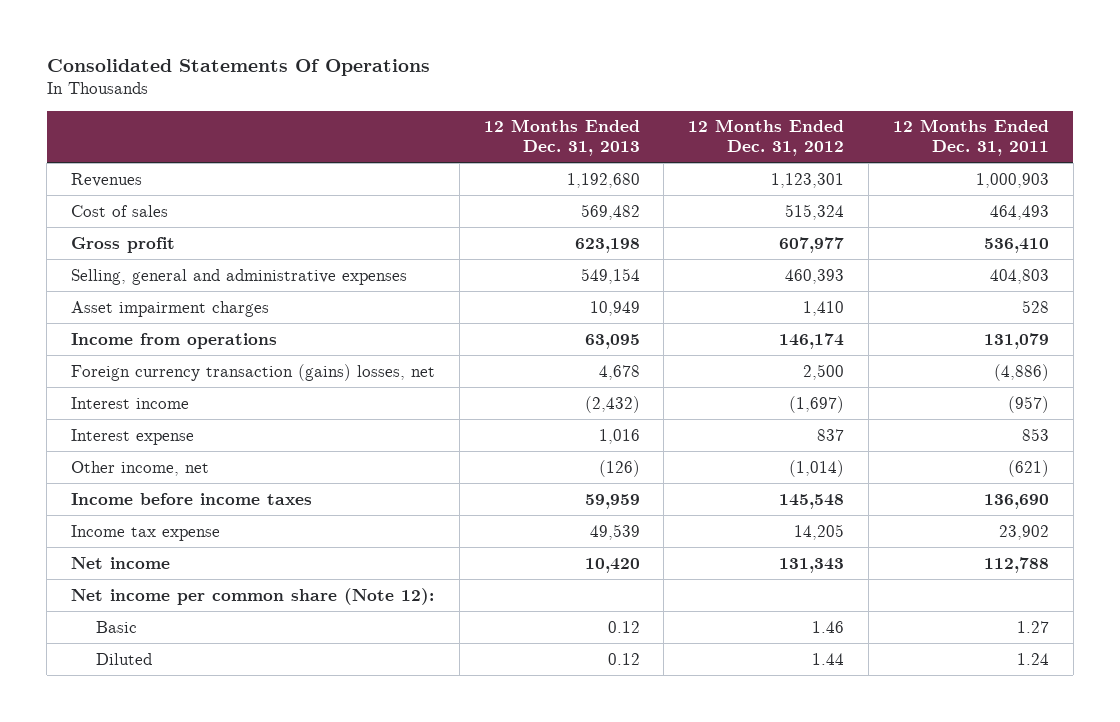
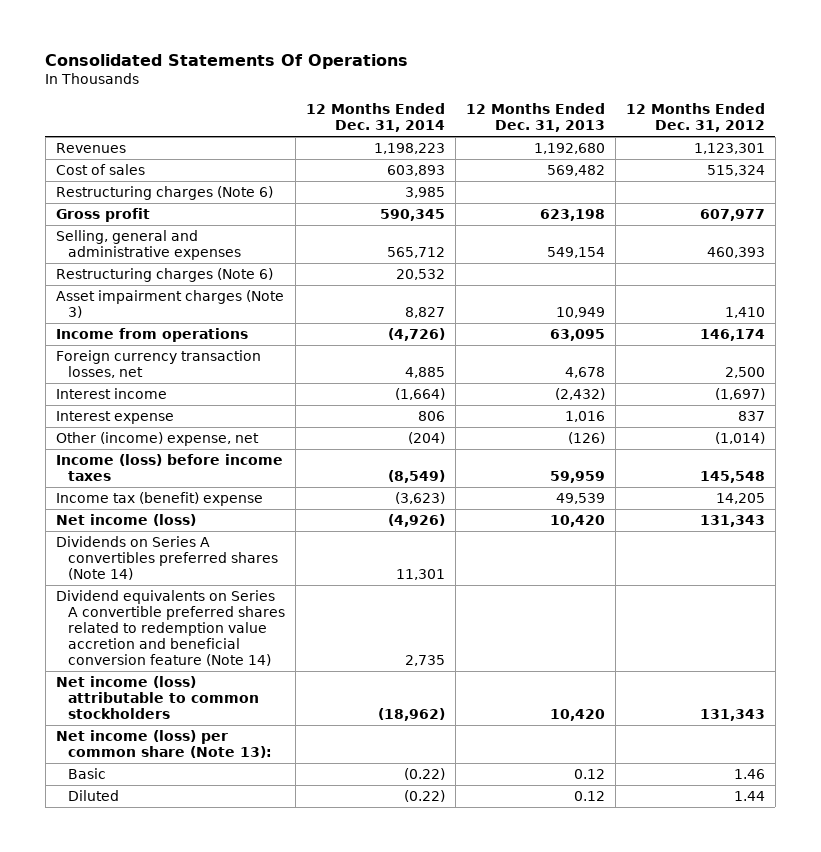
[892,119,1049,157] 12 Months Ended Dec. 31, 2011 -> none
none -> [305,103,445,133] 12 Months Ended Dec. 31, 2014
none -> [55,186,273,201] Restructuring charges (Note 6)
none -> [55,268,273,283] Restructuring charges (Note 6)
[70,300,269,317] Asset impairment charges -> [55,290,284,319] Asset impairment charges (Note 3)
[70,363,435,381] Foreign currency transaction (gains) losses, net -> [55,350,261,379] Foreign currency transaction losses, net
[70,460,209,476] Other income, net -> [55,432,259,447] Other (income) expense, net
[70,492,312,505] Income before income taxes -> [55,454,283,482] Income (loss) before income taxes
[70,524,220,541] Income tax expense -> [55,492,263,507] Income tax (benefit) expense
[70,556,170,569] Net income -> [55,514,196,527] Net income (loss)
none -> [55,536,278,581] Dividends on Series A convertibles preferred shares (Note 14)
none -> [55,590,285,667] Dividend equivalents on Series A convertible preferred shares related to redemption value accretion and beneficial conversion feature (Note 14)
none -> [55,676,259,720] Net income (loss) attributable to common stockholders
[70,587,434,605] Net income per common share (Note 12): -> [55,730,272,759] Net income (loss) per common share (Note 13):

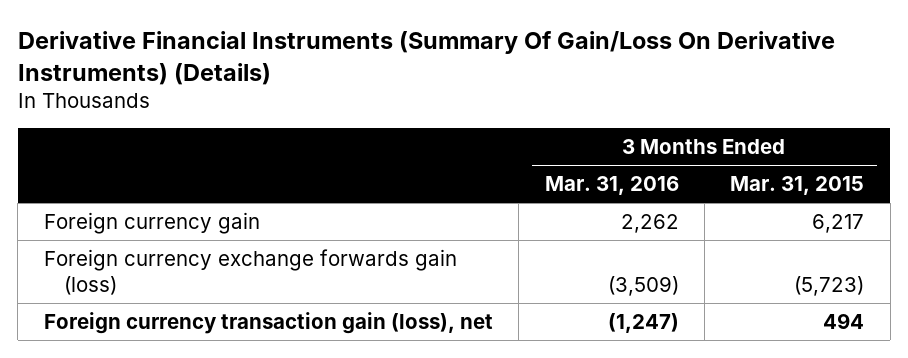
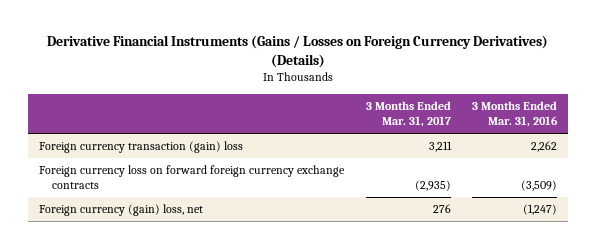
[17,31,835,85] Derivative Financial Instruments (Summary Of Gain/Loss On Derivative Instruments) (Details) -> [47,35,549,69] Derivative Financial Instruments (Gains / Losses on Foreign Currency Derivatives) (Details)
[730,176,865,196] Mar. 31, 2015 -> none
none -> [365,100,451,127] 3 Months Ended Mar. 31, 2017
[43,211,260,234] Foreign currency gain -> [38,141,243,154] Foreign currency transaction (gain) loss
[43,248,457,295] Foreign currency exchange forwards gain (loss) -> [38,165,345,190] Foreign currency loss on forward foreign currency exchange contracts
[43,311,493,334] Foreign currency transaction gain (loss), net -> [38,204,203,217] Foreign currency (gain) loss, net

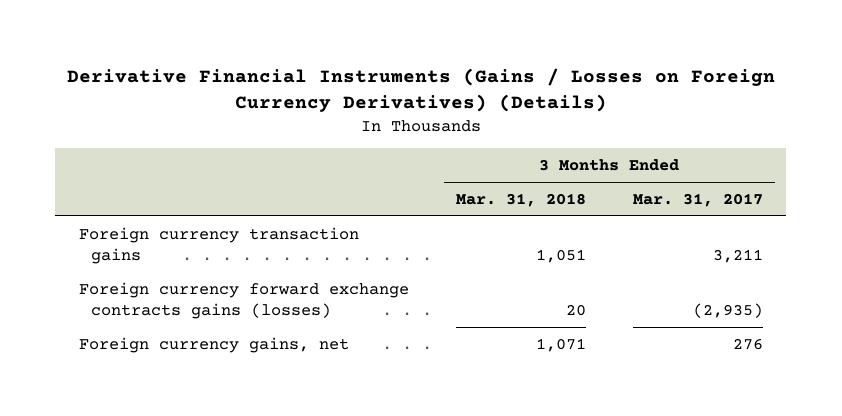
[472,100,559,127] 3 Months Ended Mar. 31, 2016 -> none
none -> [455,192,586,207] Mar. 31, 2018
[38,141,243,154] Foreign currency transaction (gain) loss -> [78,226,359,264] Foreign currency transaction gains
[38,165,345,190] Foreign currency loss on forward foreign currency exchange contracts -> [78,281,409,319] Foreign currency forward exchange contracts gains (losses)
[38,204,203,217] Foreign currency (gain) loss, net -> [78,336,349,353] Foreign currency gains, net

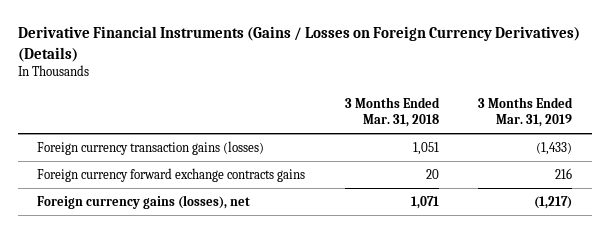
[632,192,763,207] Mar. 31, 2017 -> none
none -> [478,96,574,128] 3 Months Ended Mar. 31, 2019
[78,226,359,264] Foreign currency transaction gains -> [37,140,265,155] Foreign currency transaction gains (losses)
[78,281,409,319] Foreign currency forward exchange contracts gains (losses) -> [37,167,306,182] Foreign currency forward exchange contracts gains
[78,336,349,353] Foreign currency gains, net -> [37,194,251,209] Foreign currency gains (losses), net

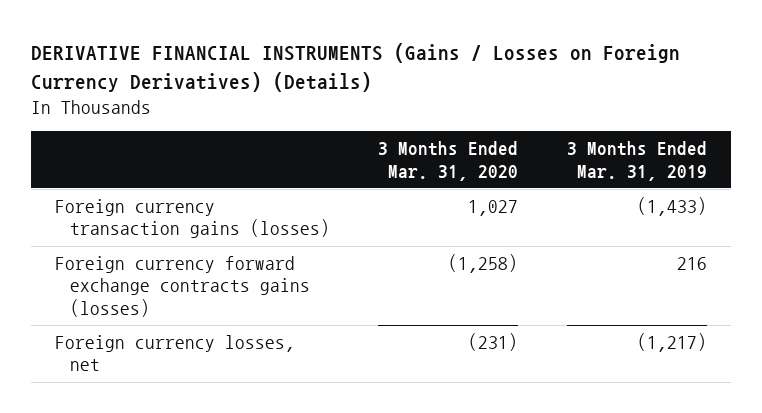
[17,26,580,62] Derivative Financial Instruments (Gains / Losses on Foreign Currency Derivatives) (Details) -> [30,43,680,92] DERIVATIVE FINANCIAL INSTRUMENTS (Gains / Losses on Foreign Currency Derivatives) (Details)
[344,96,440,128] 3 Months Ended Mar. 31, 2018 -> none
none -> [378,141,519,181] 3 Months Ended Mar. 31, 2020
[37,167,306,182] Foreign currency forward exchange contracts gains -> [55,255,310,317] Foreign currency forward exchange contracts gains (losses)
[37,194,251,209] Foreign currency gains (losses), net -> [55,334,296,372] Foreign currency losses, net

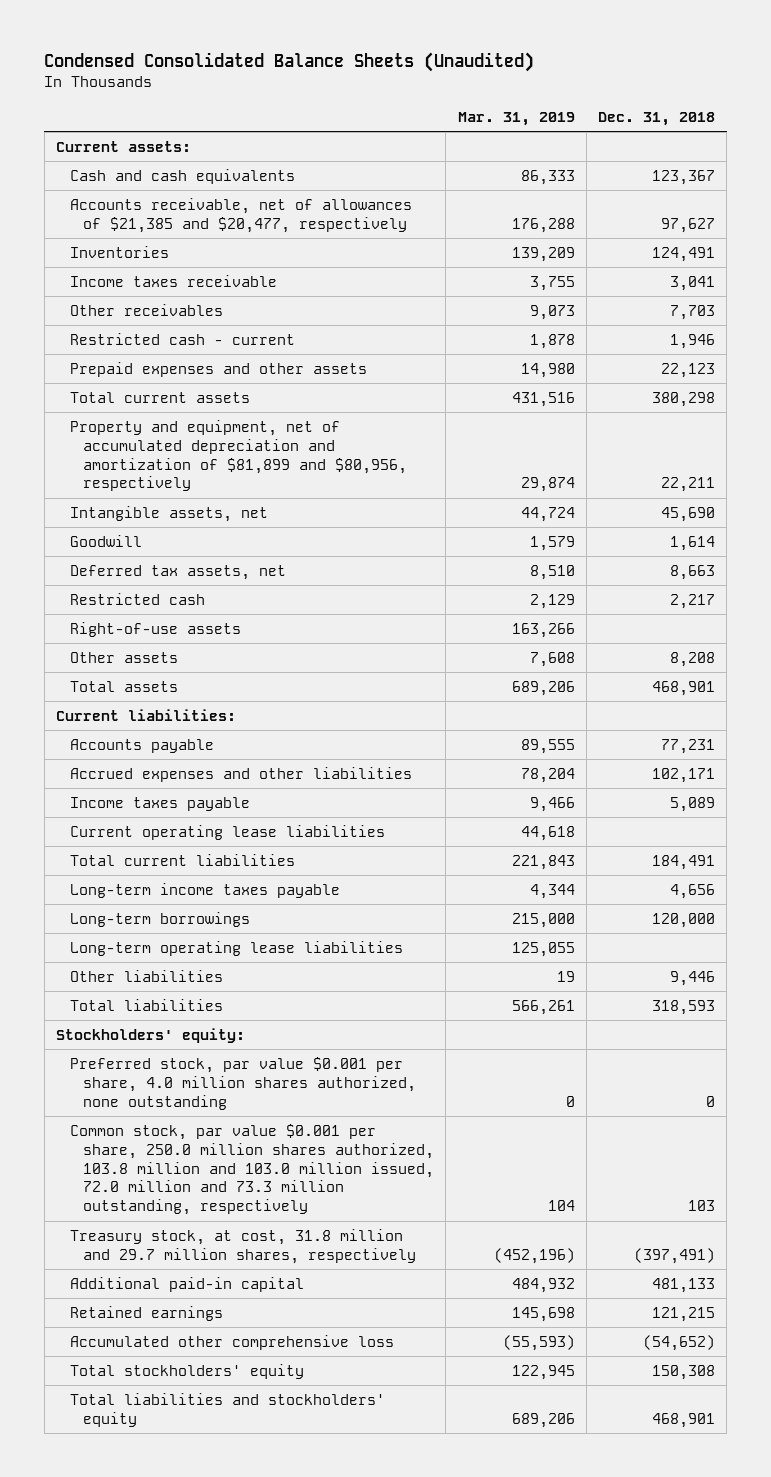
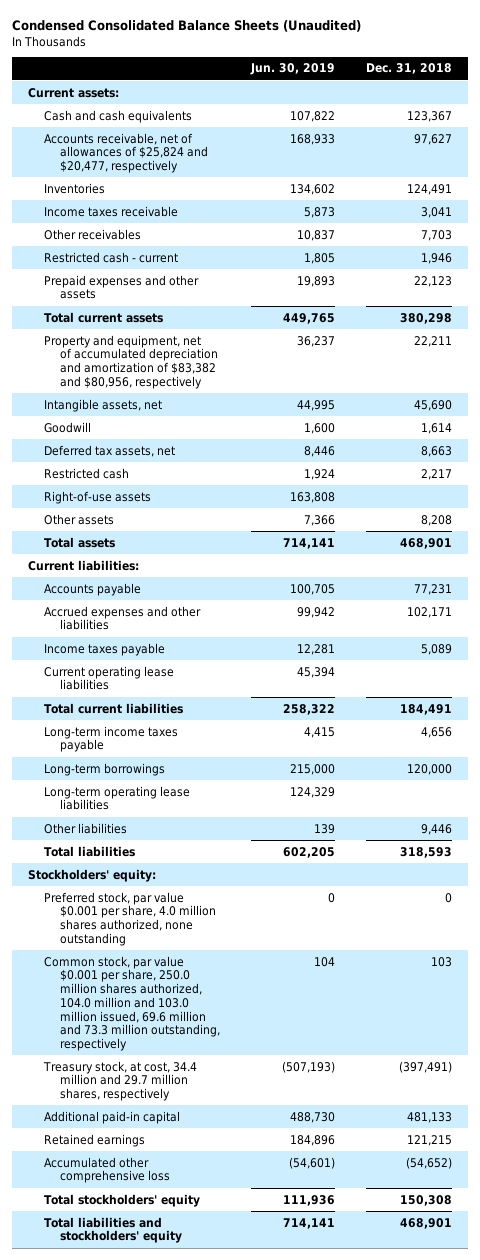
[457,111,575,126] Mar. 31, 2019 -> none
none -> [250,63,336,76] Jun. 30, 2019
[69,197,412,233] Accounts receivable, net of allowances of $21,385 and $20,477, respectively -> [43,132,208,174] Accounts receivable, net of allowances of $25,824 and $20,477, respectively
[69,419,408,492] Property and equipment, net of accumulated depreciation and amortization of $81,899 and $80,956, respectively -> [43,334,218,389] Property and equipment, net of accumulated depreciation and amortization of $83,382 and $80,956, respectively
[69,1123,435,1216] Common stock, par value $0.001 per share, 250.0 million shares authorized, 103.8 million and 103.0 million issued, 72.0 million and 73.3 million outstanding, respectively -> [43,955,220,1052] Common stock, par value $0.001 per share, 250.0 million shares authorized, 104.0 million and 103.0 million issued, 69.6 million and 73.3 million outstanding, respectively
[69,1228,417,1264] Treasury stock, at cost, 31.8 million and 29.7 million shares, respectively -> [42,1060,197,1102] Treasury stock, at cost, 34.4 million and 29.7 million shares, respectively

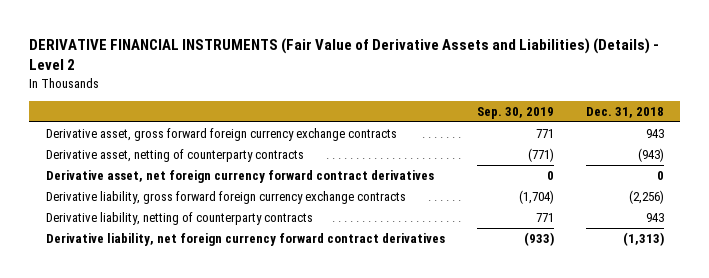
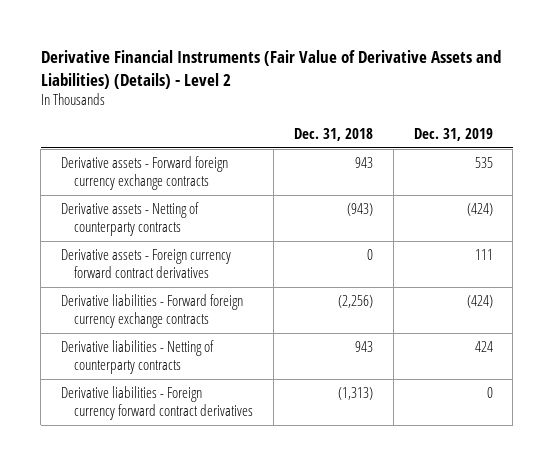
[29,37,660,71] DERIVATIVE FINANCIAL INSTRUMENTS (Fair Value of Derivative Assets and Liabilities) (Details) - Level 2 -> [40,50,501,89] Derivative Financial Instruments (Fair Value of Derivative Assets and Liabilities) (Details) - Level 2
[476,107,554,120] Sep. 30, 2019 -> none
none -> [413,127,493,141] Dec. 31, 2019
[45,128,397,142] Derivative asset, gross forward foreign currency exchange contracts -> [60,156,228,191] Derivative assets - Forward foreign currency exchange contracts
[45,149,304,163] Derivative asset, netting of counterparty contracts -> [60,202,199,237] Derivative assets - Netting of counterparty contracts
[45,170,434,184] Derivative asset, net foreign currency forward contract derivatives -> [60,249,231,279] Derivative assets - Foreign currency forward contract derivatives
[45,191,406,205] Derivative liability, gross forward foreign currency exchange contracts -> [60,294,243,329] Derivative liabilities - Forward foreign currency exchange contracts
[45,212,313,226] Derivative liability, netting of counterparty contracts -> [60,340,214,375] Derivative liabilities - Netting of counterparty contracts
[45,233,445,247] Derivative liability, net foreign currency forward contract derivatives -> [60,386,254,421] Derivative liabilities - Foreign currency forward contract derivatives

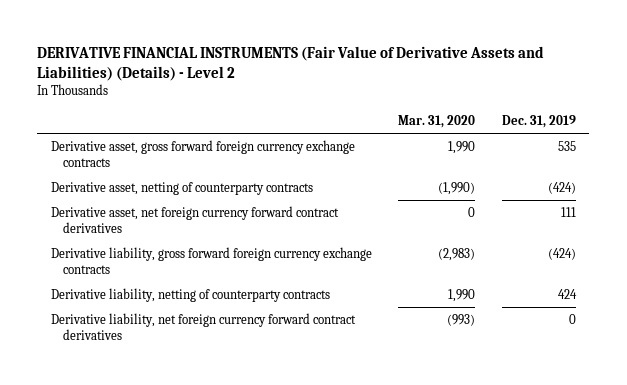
[40,50,501,89] Derivative Financial Instruments (Fair Value of Derivative Assets and Liabilities) (Details) - Level 2 -> [37,45,545,81] DERIVATIVE FINANCIAL INSTRUMENTS (Fair Value of Derivative Assets and Liabilities) (Details) - Level 2
[293,127,373,141] Dec. 31, 2018 -> none
none -> [398,115,476,129] Mar. 31, 2020
[60,156,228,191] Derivative assets - Forward foreign currency exchange contracts -> [50,139,355,168] Derivative asset, gross forward foreign currency exchange contracts
[60,202,199,237] Derivative assets - Netting of counterparty contracts -> [50,181,313,195] Derivative asset, netting of counterparty contracts
[60,249,231,279] Derivative assets - Foreign currency forward contract derivatives -> [50,205,339,234] Derivative asset, net foreign currency forward contract derivatives
[60,294,243,329] Derivative liabilities - Forward foreign currency exchange contracts -> [50,246,372,275] Derivative liability, gross forward foreign currency exchange contracts
[60,340,214,375] Derivative liabilities - Netting of counterparty contracts -> [50,287,330,302] Derivative liability, netting of counterparty contracts
[60,386,254,421] Derivative liabilities - Foreign currency forward contract derivatives -> [50,312,356,341] Derivative liability, net foreign currency forward contract derivatives

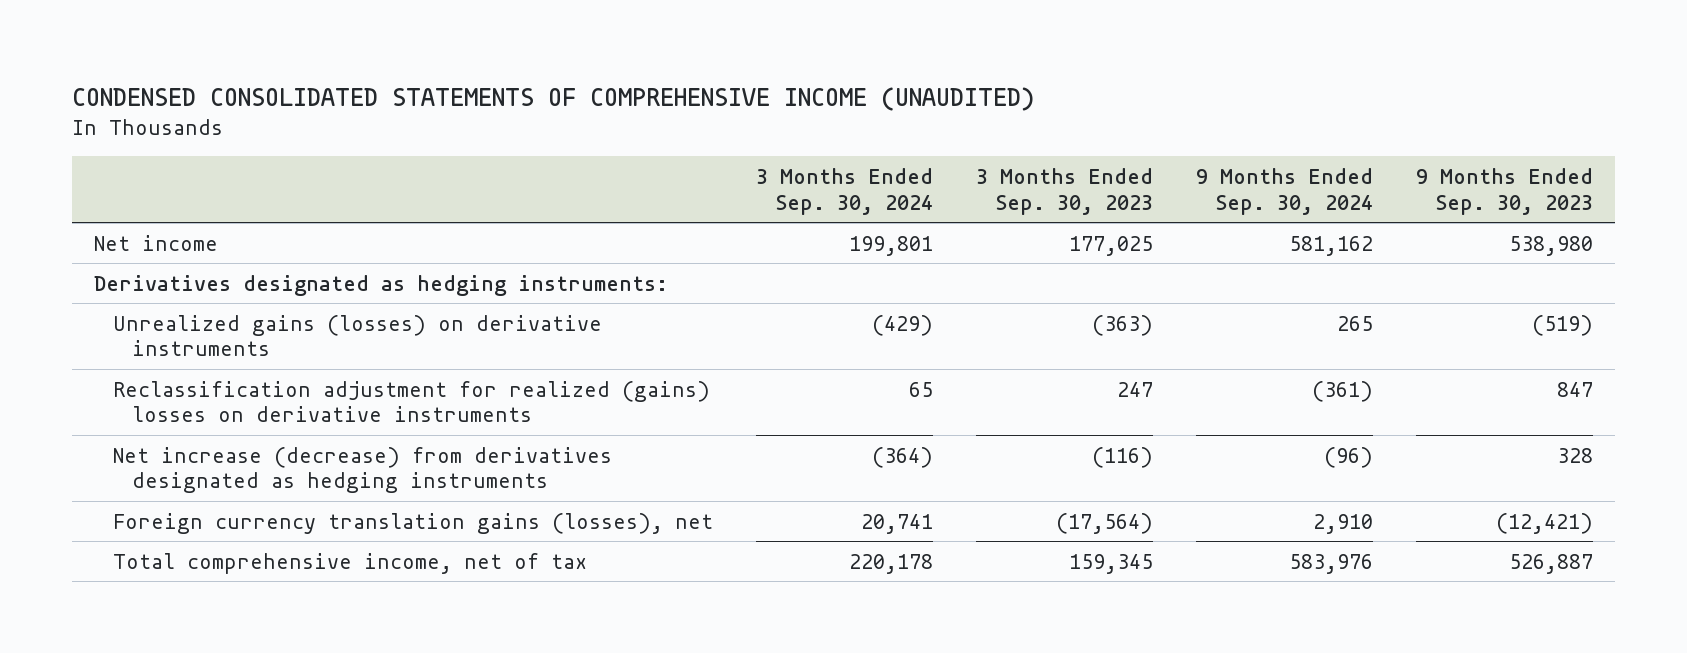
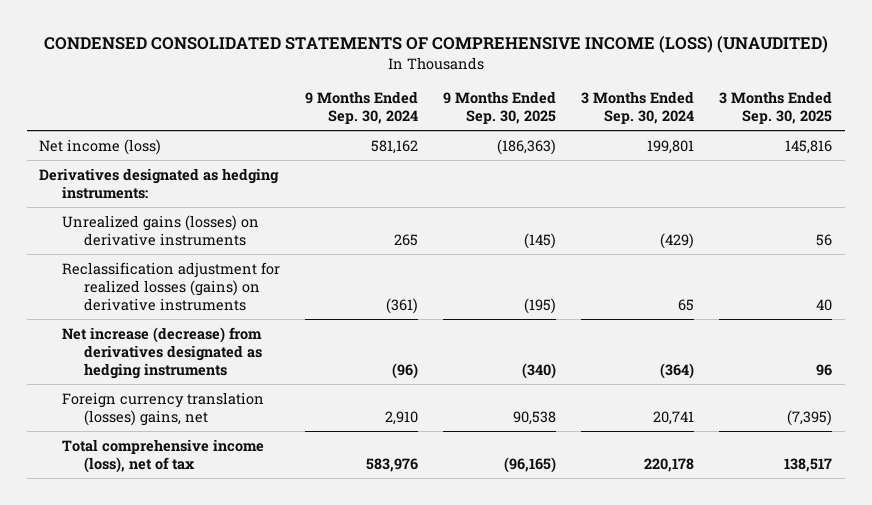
[72,86,1035,111] CONDENSED CONSOLIDATED STATEMENTS OF COMPREHENSIVE INCOME (UNAUDITED) -> [43,36,828,54] CONDENSED CONSOLIDATED STATEMENTS OF COMPREHENSIVE INCOME (LOSS) (UNAUDITED)
[975,167,1153,215] 3 Months Ended Sep. 30, 2023 -> none
[1416,167,1594,215] 9 Months Ended Sep. 30, 2023 -> none
none -> [443,91,557,125] 9 Months Ended Sep. 30, 2025
none -> [719,91,833,125] 3 Months Ended Sep. 30, 2025
[93,234,218,251] Net income -> [39,138,162,155] Net income (loss)
[112,380,710,423] Reclassification adjustment for realized (gains) losses on derivative instruments -> [61,261,280,311] Reclassification adjustment for realized losses (gains) on derivative instruments
[112,512,713,534] Foreign currency translation gains (losses), net -> [61,391,264,426] Foreign currency translation (losses) gains, net
[112,552,587,574] Total comprehensive income, net of tax -> [61,438,264,473] Total comprehensive income (loss), net of tax

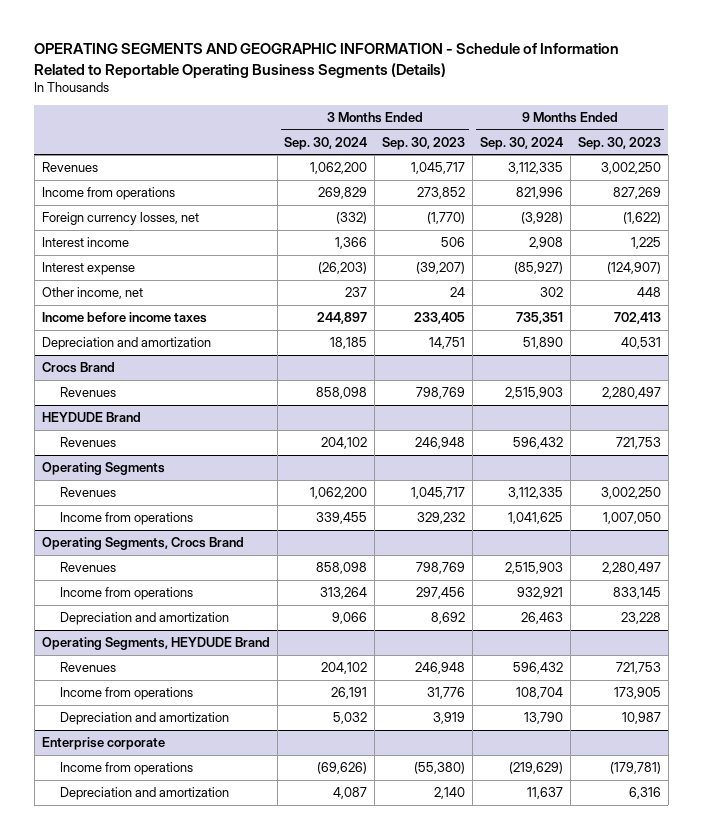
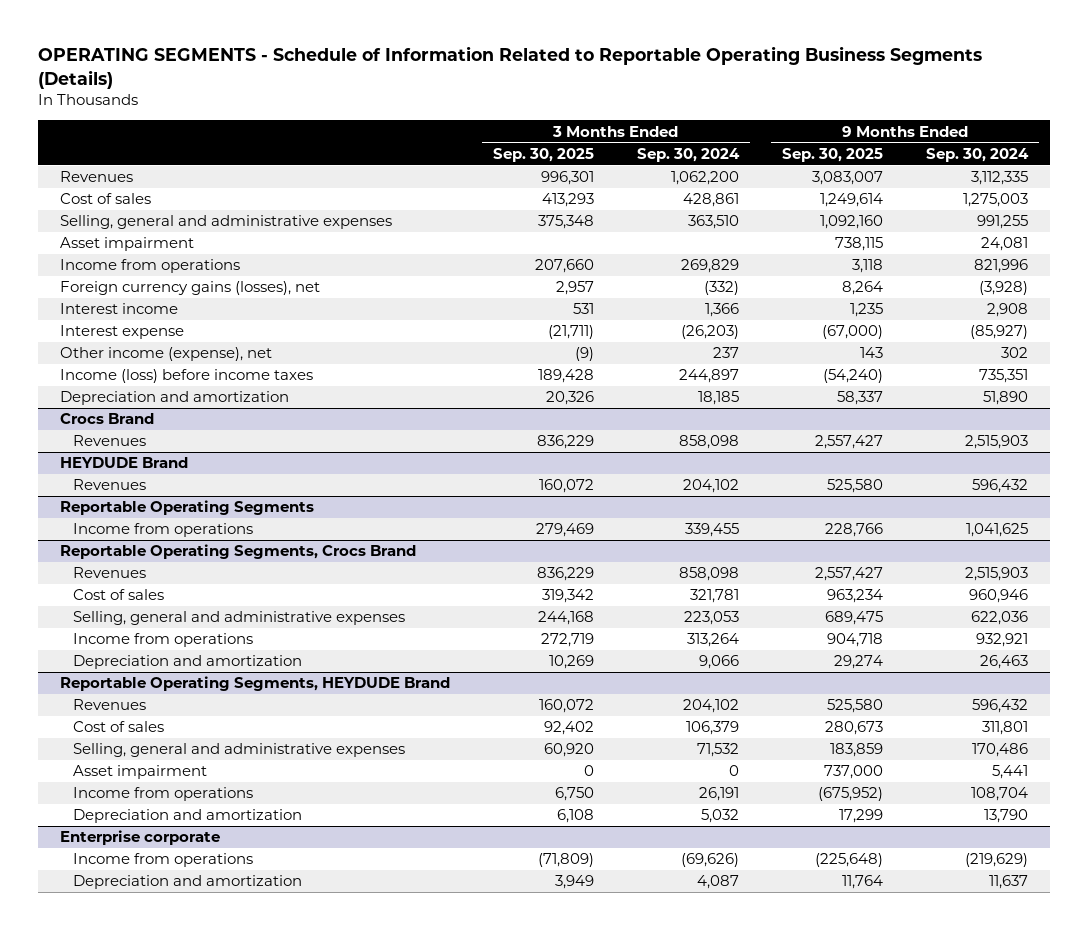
[34,43,620,78] OPERATING SEGMENTS AND GEOGRAPHIC INFORMATION - Schedule of Information Related to Reportable Operating Business Segments (Details) -> [38,46,983,89] OPERATING SEGMENTS - Schedule of Information Related to Reportable Operating Business Segments (Details)
[382,136,466,150] Sep. 30, 2023 -> none
[577,136,661,150] Sep. 30, 2023 -> none
none -> [492,147,594,162] Sep. 30, 2025
none -> [781,147,883,162] Sep. 30, 2025
none -> [59,193,151,205] Cost of sales
none -> [59,215,392,230] Selling, general and administrative expenses
none -> [59,237,194,252] Asset impairment
[41,212,199,226] Foreign currency losses, net -> [59,281,320,296] Foreign currency gains (losses), net
[41,287,143,300] Other income, net -> [59,347,272,362] Other income (expense), net
[41,312,207,324] Income before income taxes -> [59,369,313,384] Income (loss) before income taxes
[60,487,117,498] Revenues -> none
[41,462,165,476] Operating Segments -> [59,500,314,516] Reportable Operating Segments
[41,537,244,551] Operating Segments, Crocs Brand -> [59,544,416,560] Reportable Operating Segments, Crocs Brand
none -> [72,589,164,601] Cost of sales
none -> [72,611,405,626] Selling, general and administrative expenses
[41,637,270,651] Operating Segments, HEYDUDE Brand -> [59,676,450,692] Reportable Operating Segments, HEYDUDE Brand
none -> [72,721,164,733] Cost of sales
none -> [72,743,405,758] Selling, general and administrative expenses
none -> [72,765,207,780] Asset impairment

